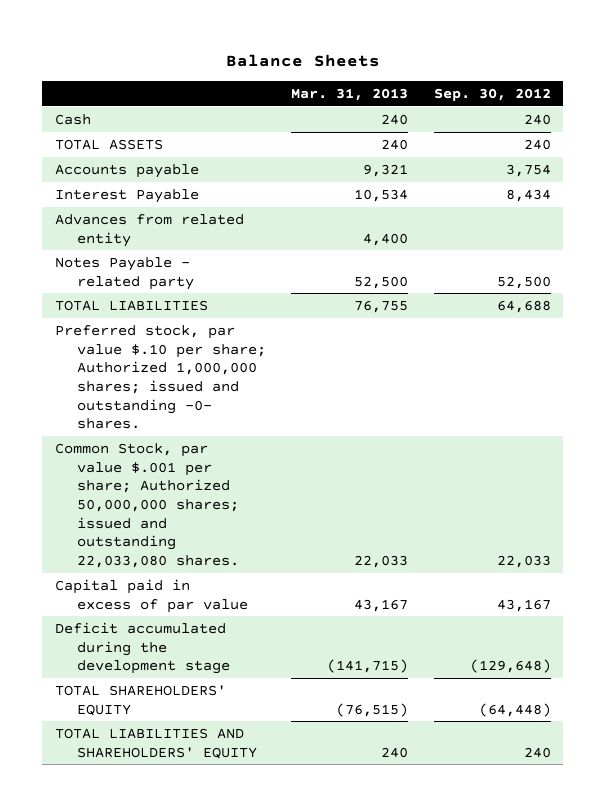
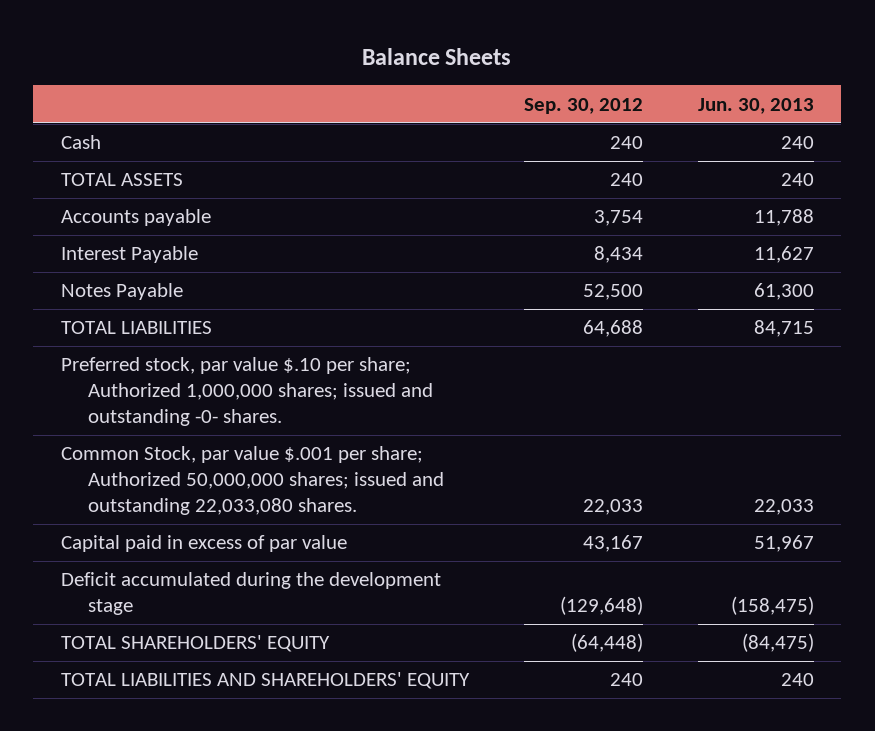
[291,87,409,101] Mar. 31, 2013 -> none
none -> [697,97,814,114] Jun. 30, 2013
[54,213,244,247] Advances from related entity -> none
[54,256,195,290] Notes Payable - related party -> [60,283,183,301] Notes Payable

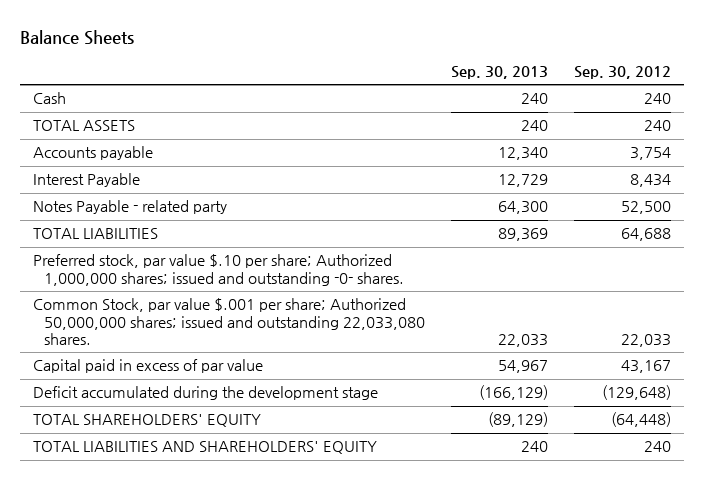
[697,97,814,114] Jun. 30, 2013 -> none
none -> [451,66,549,80] Sep. 30, 2013
[60,283,183,301] Notes Payable -> [33,200,228,215] Notes Payable - related party

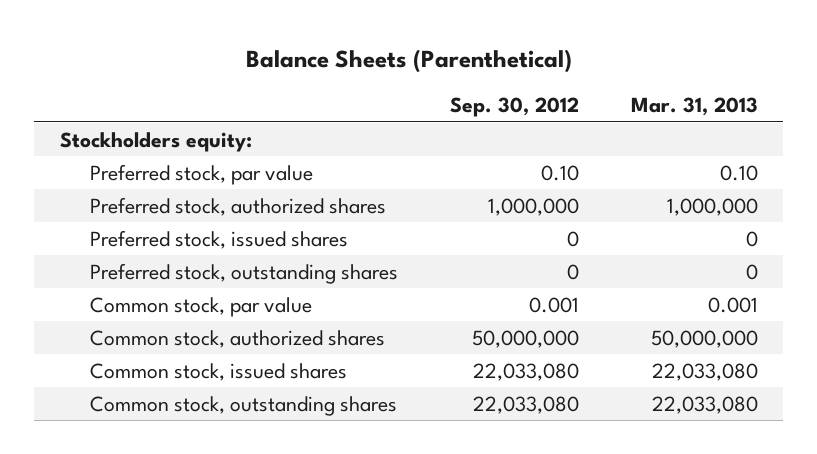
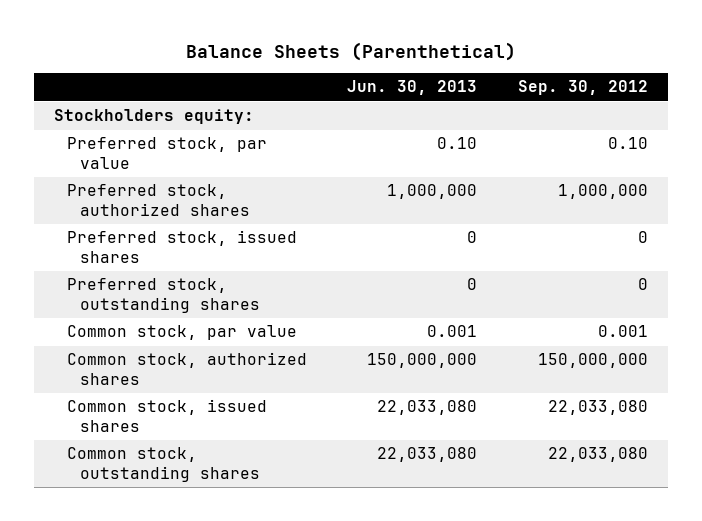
[630,97,758,117] Mar. 31, 2013 -> none
none -> [347,80,478,96] Jun. 30, 2013
[471,329,579,348] 50,000,000 -> [538,353,649,369] 150,000,000

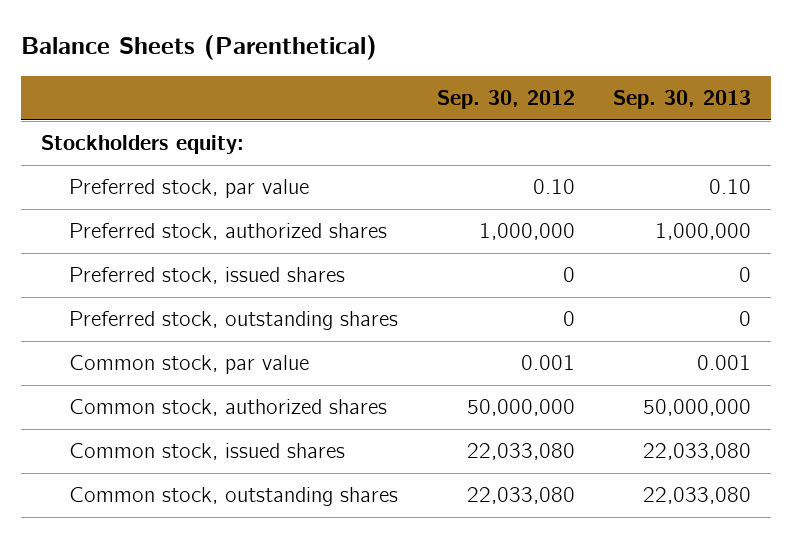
[347,80,478,96] Jun. 30, 2013 -> none
none -> [613,90,752,110] Sep. 30, 2013
[538,353,649,369] 150,000,000 -> [466,399,575,417] 50,000,000

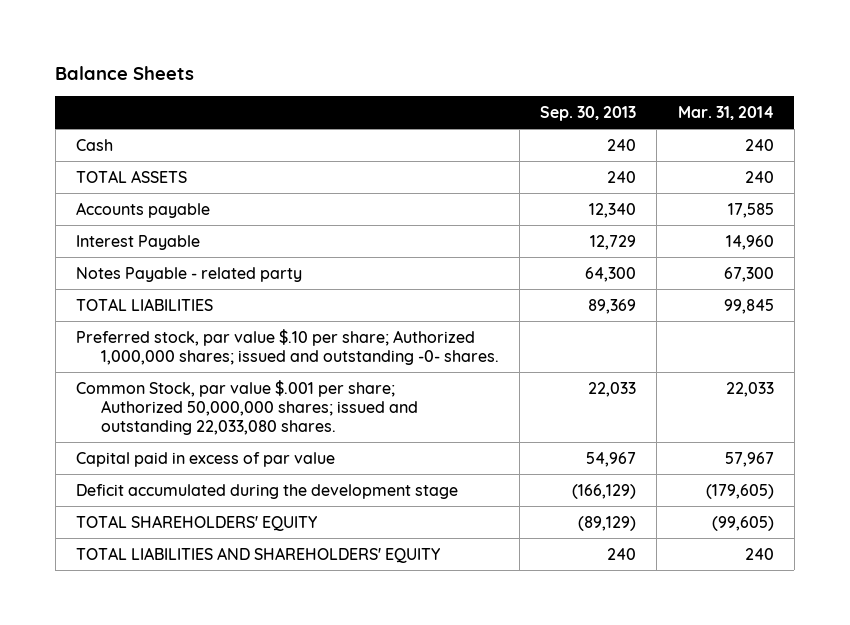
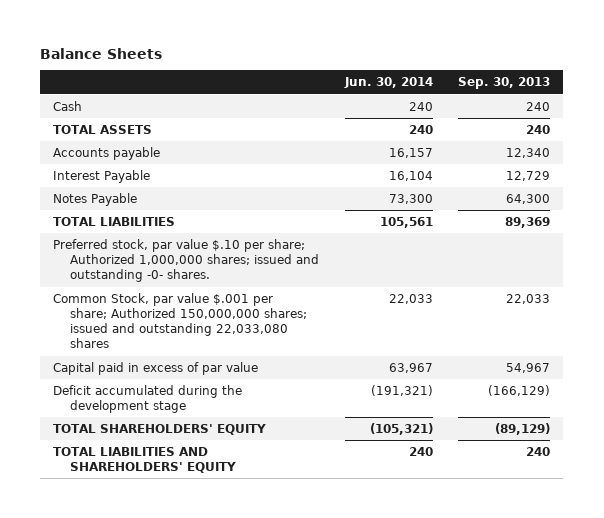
[677,106,774,121] Mar. 31, 2014 -> none
none -> [343,77,433,89] Jun. 30, 2014
[76,266,303,282] Notes Payable - related party -> [53,192,138,206] Notes Payable
[76,379,419,436] Common Stock, par value $.001 per share; Authorized 50,000,000 shares; issued and outstanding 22,033,080 shares. -> [53,292,307,349] Common Stock, par value $.001 per share; Authorized 150,000,000 shares; issued and outstanding 22,033,080 shares

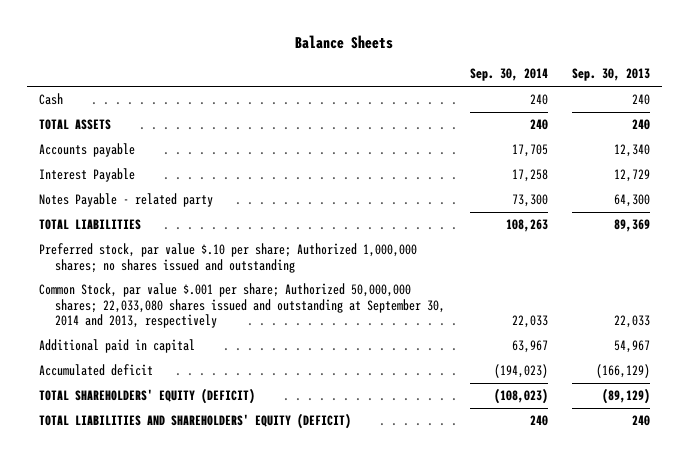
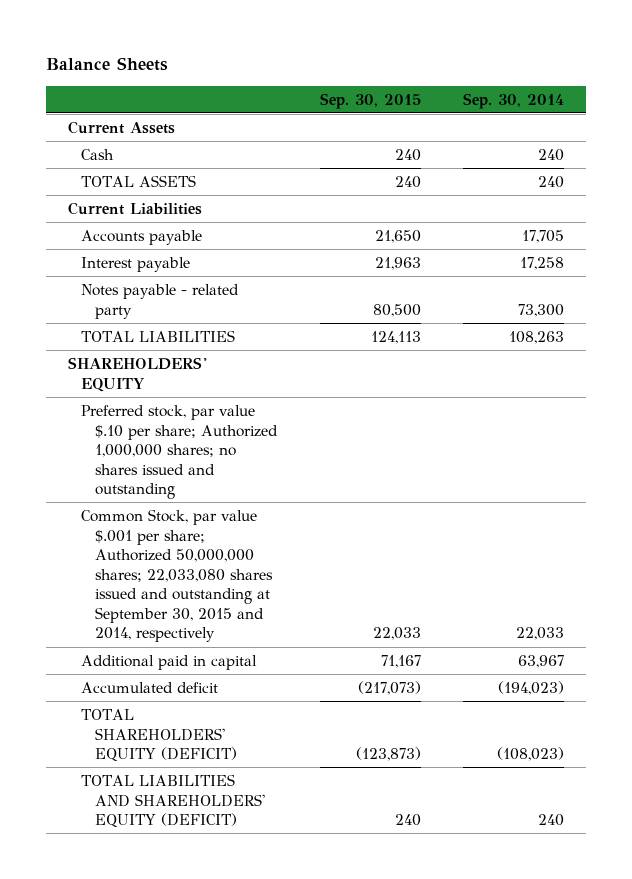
[571,68,650,82] Sep. 30, 2013 -> none
none -> [319,92,421,109] Sep. 30, 2015
none -> [67,120,175,134] Current Assets
none -> [67,201,202,215] Current Liabilities
[39,167,136,182] Interest Payable -> [81,256,191,272] Interest payable
[39,192,214,207] Notes Payable - related party -> [81,283,240,319] Notes payable - related party
none -> [67,356,207,392] SHAREHOLDERS' EQUITY
[39,282,446,329] Common Stock, par value $.001 per share; Authorized 50,000,000 shares; 22,033,080 shares issued and outstanding at September 30, 2014 and 2013, respectively -> [81,508,274,643] Common Stock, par value $.001 per share; Authorized 50,000,000 shares; 22,033,080 shares issued and outstanding at September 30, 2015 and 2014, respectively

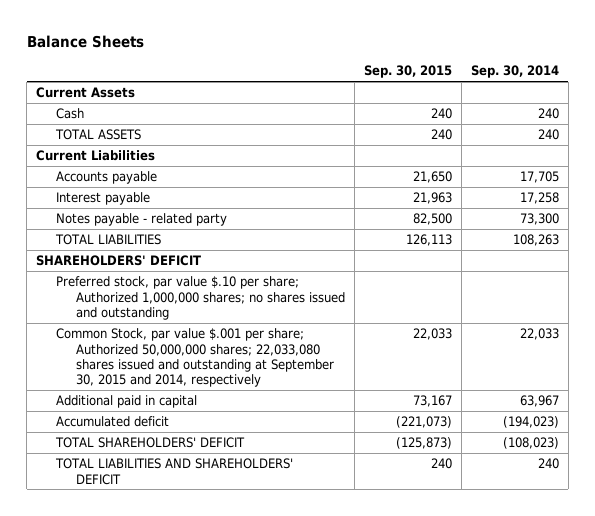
[372,303,421,317] 80,500 -> [412,213,452,226] 82,500
[370,330,421,344] 124,113 -> [405,234,452,247] 126,113
[67,356,207,392] SHAREHOLDERS' EQUITY -> [35,255,201,267] SHAREHOLDERS' DEFICIT
[380,654,421,668] 71,167 -> [412,395,452,408] 73,167
[357,680,421,695] (217,073) -> [395,416,452,429] (221,073)
[81,708,238,763] TOTAL SHAREHOLDERS' EQUITY (DEFICIT) -> [55,437,246,449] TOTAL SHAREHOLDERS' DEFICIT
[355,747,421,762] (123,873) -> [395,437,452,450] (125,873)
[81,773,266,829] TOTAL LIABILITIES AND SHAREHOLDERS' EQUITY (DEFICIT) -> [55,458,294,485] TOTAL LIABILITIES AND SHAREHOLDERS' DEFICIT

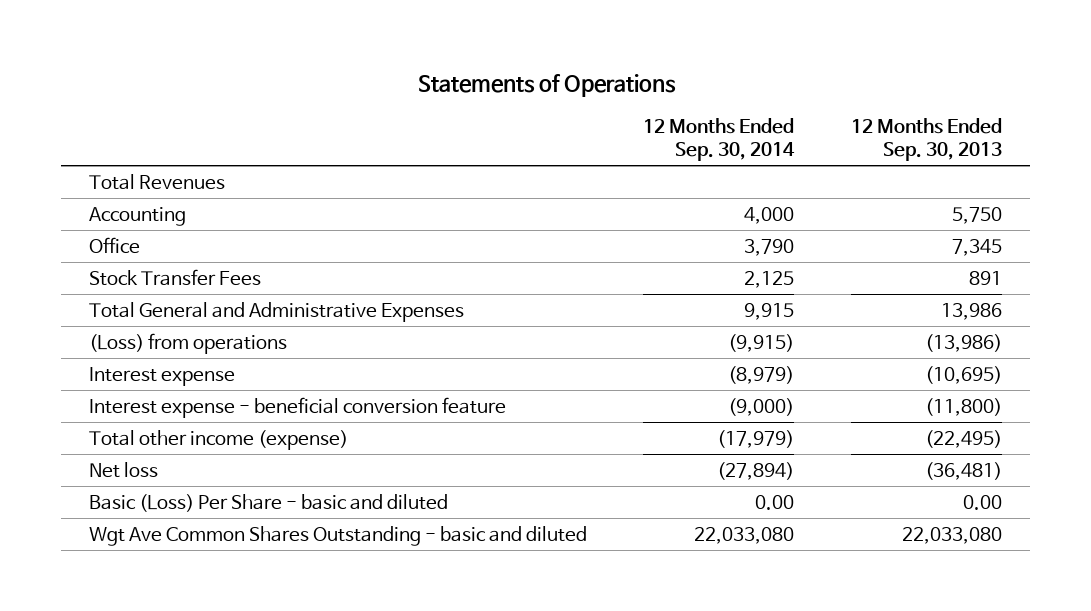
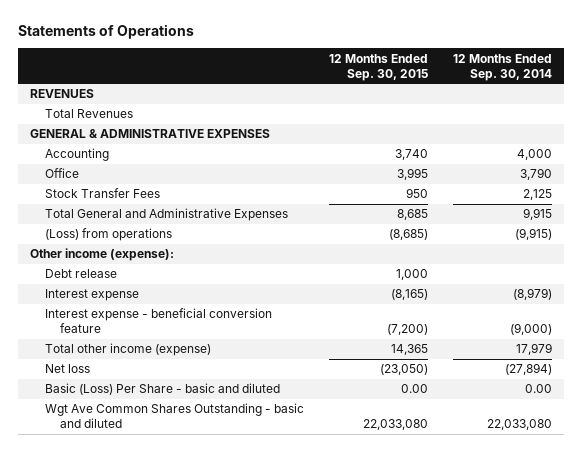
[850,117,1002,162] 12 Months Ended Sep. 30, 2013 -> none
none -> [329,53,429,81] 12 Months Ended Sep. 30, 2015
none -> [30,89,95,99] REVENUES
none -> [30,129,271,139] GENERAL & ADMINISTRATIVE EXPENSES
none -> [30,248,175,262] Other income (expense):
none -> [45,269,118,279] Debt release
[717,429,795,448] (17,979) -> [515,343,552,356] 17,979

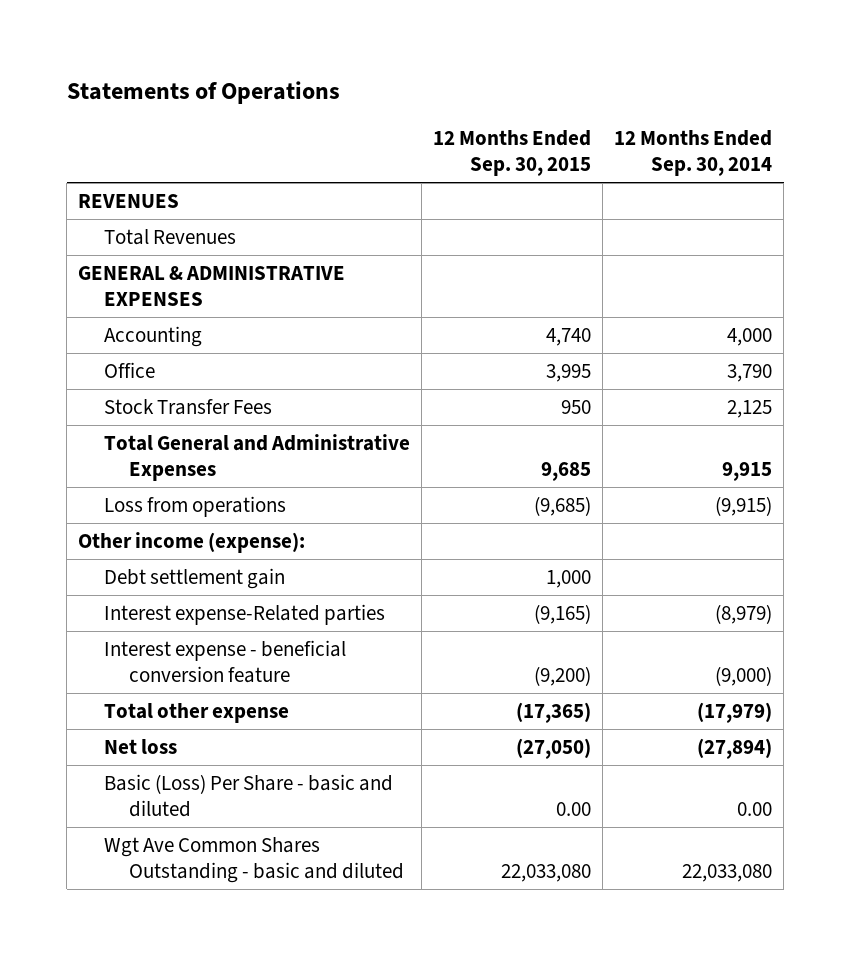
[395,149,429,161] 3,740 -> [545,327,591,346] 4,740
[397,209,429,221] 8,685 -> [540,462,591,482] 9,685
[45,228,173,242] (Loss) from operations -> [103,495,286,517] Loss from operations
[389,229,429,241] (8,685) -> [533,495,591,516] (9,685)
[45,269,118,279] Debt release -> [103,567,285,589] Debt settlement gain
[45,289,140,302] Interest expense -> [103,603,385,625] Interest expense-Related parties
[391,289,429,301] (8,165) -> [533,603,591,624] (9,165)
[387,324,429,336] (7,200) -> [533,666,591,687] (9,200)
[45,343,212,357] Total other income (expense) -> [103,702,289,723] Total other expense
[391,344,429,356] 14,365 -> [515,701,591,723] (17,365)
[515,343,552,356] 17,979 -> [697,701,773,723] (17,979)
[380,364,429,376] (23,050) -> [515,737,591,759] (27,050)

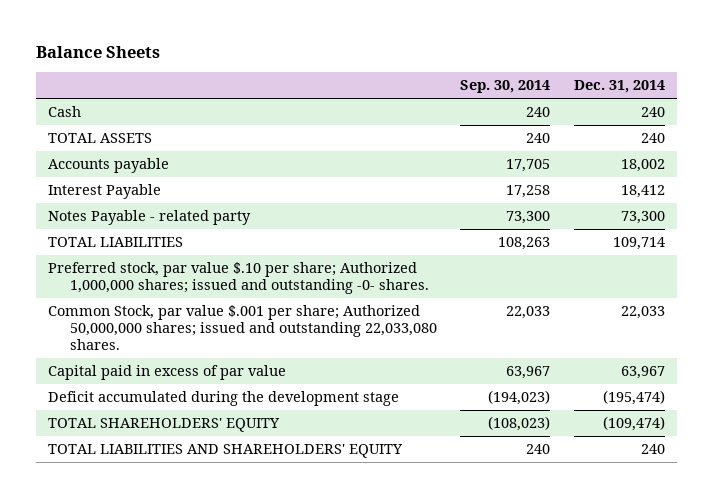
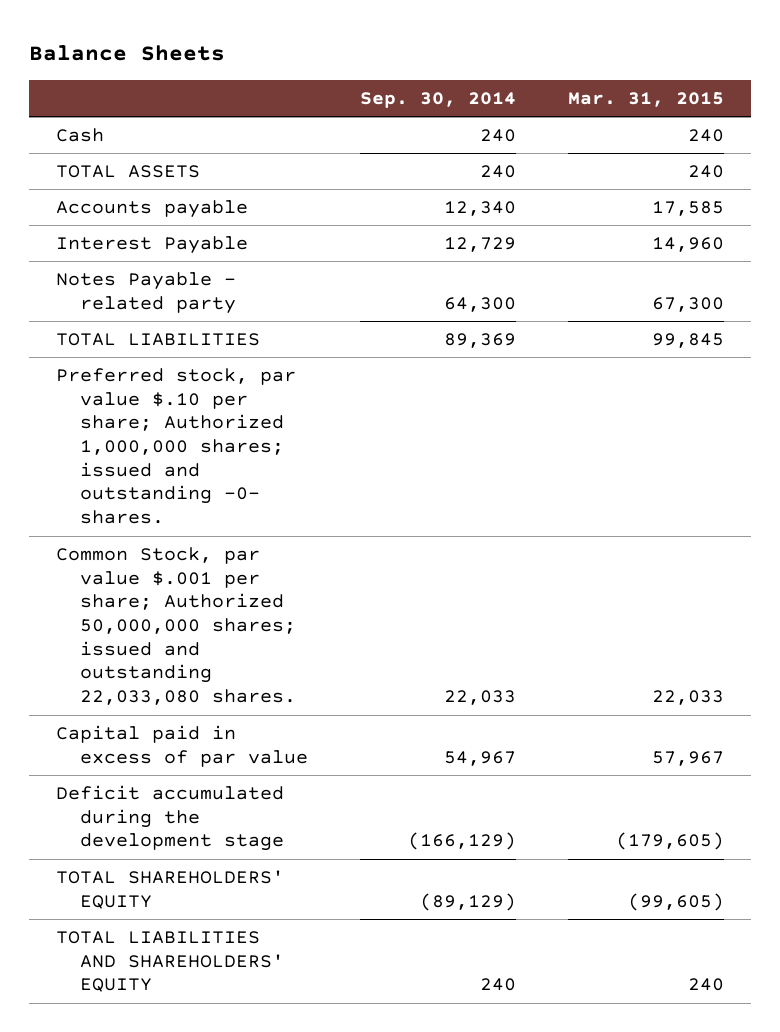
[573,80,665,94] Dec. 31, 2014 -> none
none -> [568,92,725,108] Mar. 31, 2015
[506,158,551,172] 17,705 -> [443,201,516,217] 12,340
[506,184,551,198] 17,258 -> [443,237,516,253] 12,729
[506,210,551,224] 73,300 -> [443,296,516,312] 64,300
[498,236,551,250] 108,263 -> [443,333,516,349] 89,369
[506,365,551,379] 63,967 -> [443,750,516,766] 54,967
[488,389,551,405] (194,023) -> [407,832,516,851] (166,129)
[488,415,551,431] (108,023) -> [419,892,516,911] (89,129)

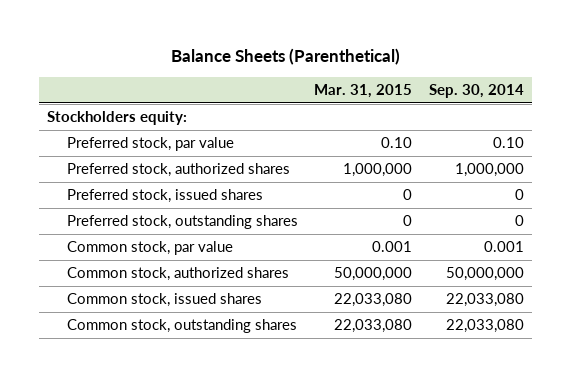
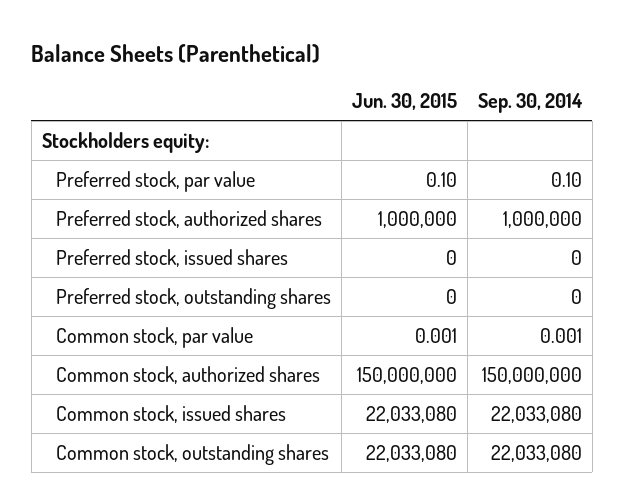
[314,84,413,99] Mar. 31, 2015 -> none
none -> [351,93,457,111] Jun. 30, 2015
[445,267,524,282] 50,000,000 -> [481,366,582,384] 150,000,000

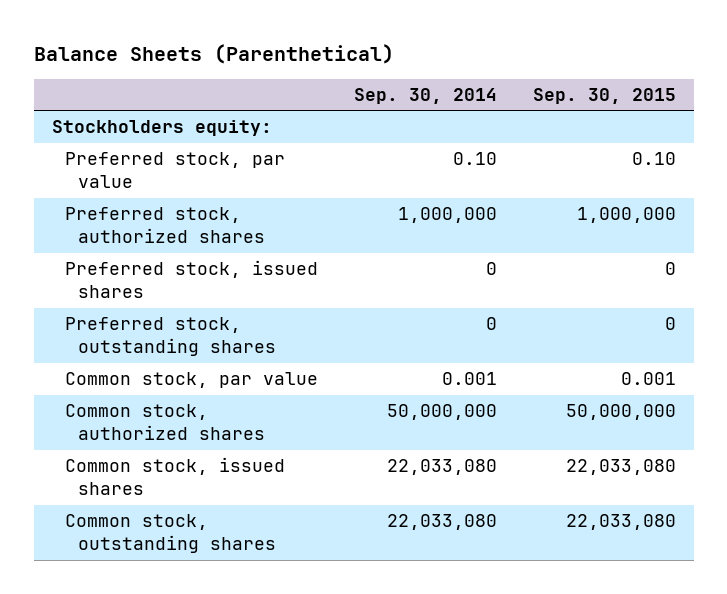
[351,93,457,111] Jun. 30, 2015 -> none
none -> [532,87,676,104] Sep. 30, 2015
[481,366,582,384] 150,000,000 -> [386,404,497,421] 50,000,000

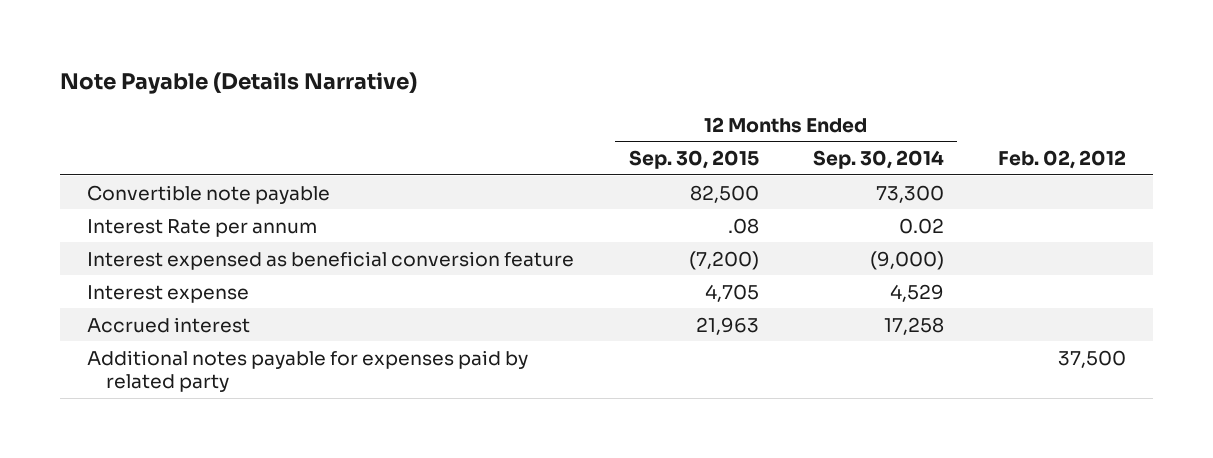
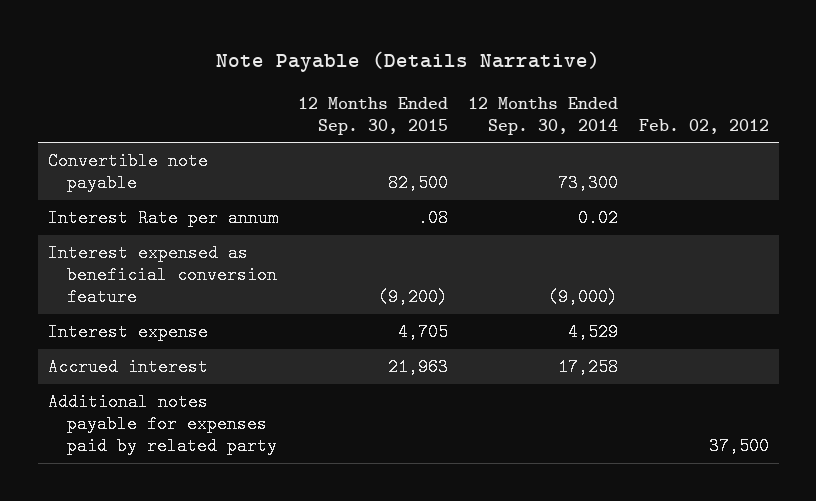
[688,250,759,270] (7,200) -> [378,288,449,307] (9,200)

